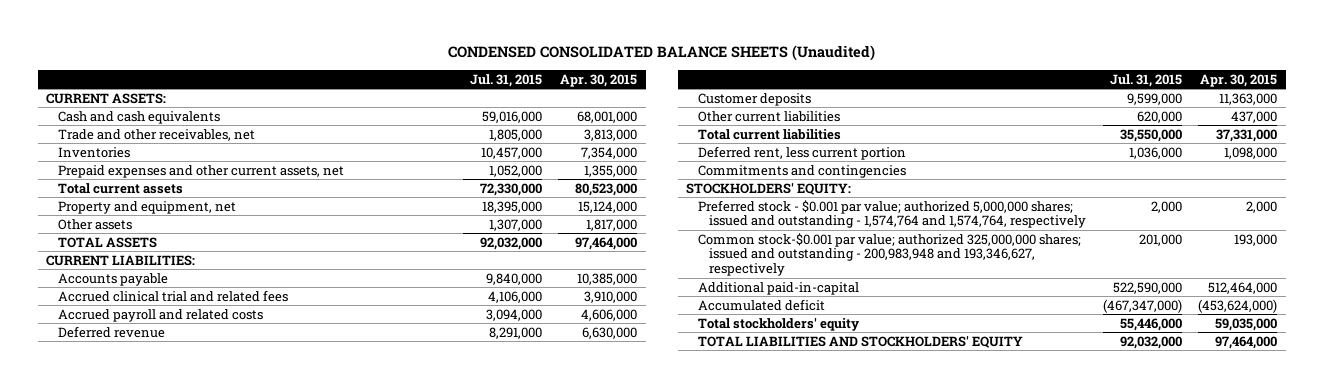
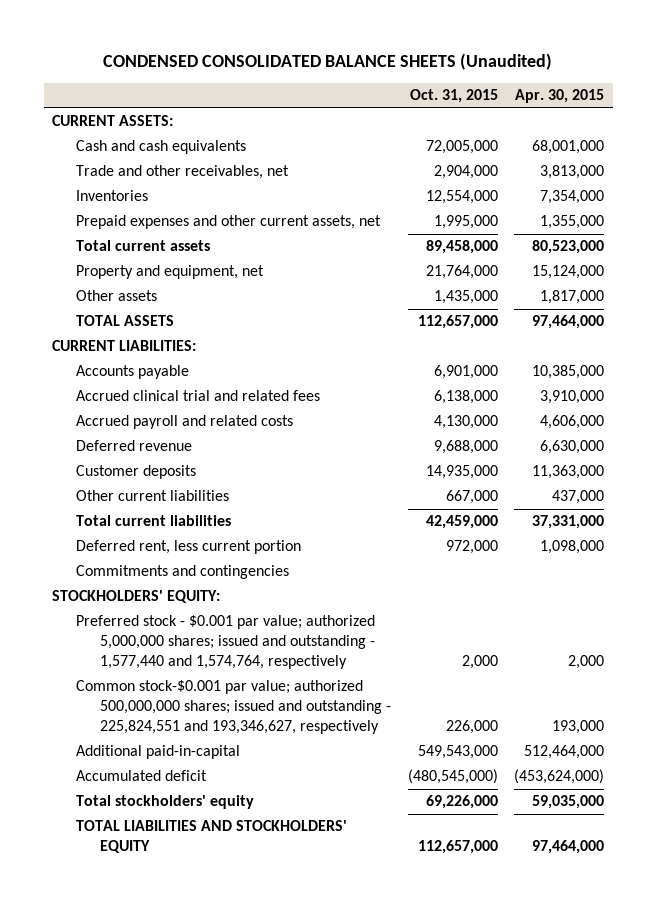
[469,73,542,87] Jul. 31, 2015 -> none
none -> [409,89,498,104] Oct. 31, 2015
[697,199,1087,229] Preferred stock - $0.001 par value; authorized 5,000,000 shares; issued and outstanding - 1,574,764 and 1,574,764, respectively -> [76,615,376,669] Preferred stock - $0.001 par value; authorized 5,000,000 shares; issued and outstanding - 1,577,440 and 1,574,764, respectively
[697,232,1081,277] Common stock-$0.001 par value; authorized 325,000,000 shares; issued and outstanding - 200,983,948 and 193,346,627, respectively -> [76,680,392,734] Common stock-$0.001 par value; authorized 500,000,000 shares; issued and outstanding - 225,824,551 and 193,346,627, respectively

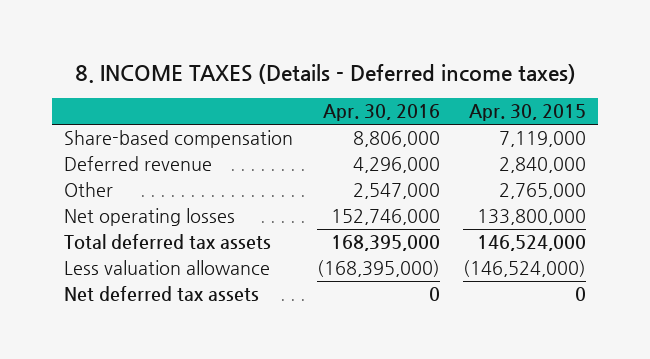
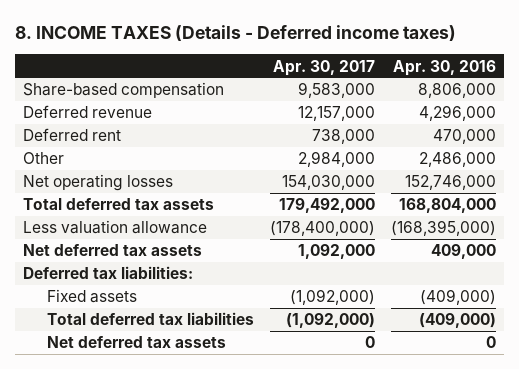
[469,104,587,122] Apr. 30, 2015 -> none
none -> [273,59,376,76] Apr. 30, 2017
none -> [23,128,122,142] Deferred rent
[352,183,440,200] 2,547,000 -> [419,152,497,168] 2,486,000
[330,235,440,252] 168,395,000 -> [399,198,497,214] 168,804,000
none -> [23,244,203,257] Net deferred tax assets
none -> [23,266,194,280] Deferred tax liabilities:
none -> [47,289,138,304] Fixed assets
none -> [47,312,255,326] Total deferred tax liabilities

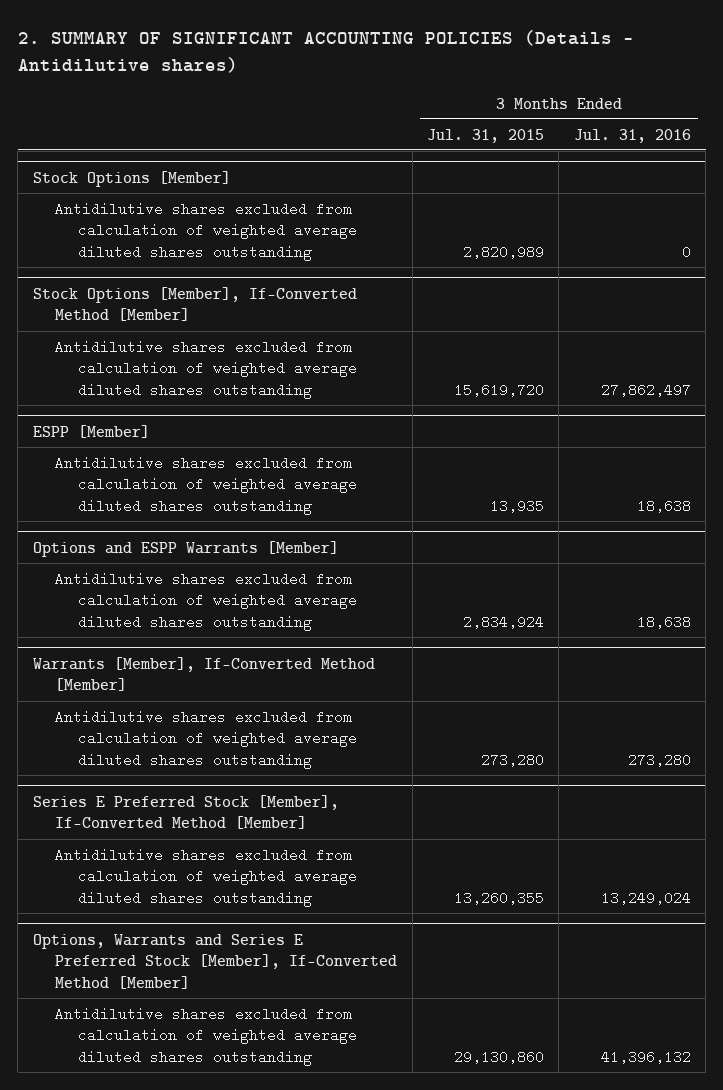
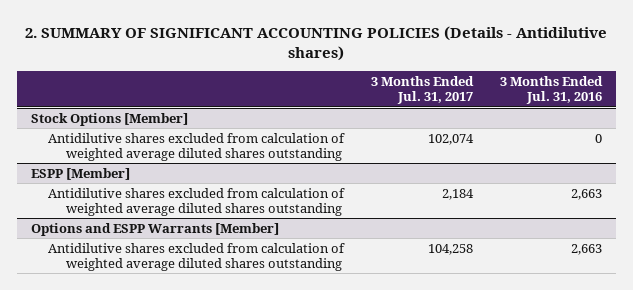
[427,128,545,143] Jul. 31, 2015 -> none
none -> [371,75,475,105] 3 Months Ended Jul. 31, 2017
[32,286,357,322] Stock Options [Member], If-Converted Method [Member] -> none
[55,339,358,400] Antidilutive shares excluded from calculation of weighted average diluted shares outstanding -> none
[636,499,691,514] 18,638 -> [571,188,603,200] 2,663
[32,656,375,692] Warrants [Member], If-Converted Method [Member] -> none
[55,709,358,770] Antidilutive shares excluded from calculation of weighted average diluted shares outstanding -> none
[32,794,339,830] Series E Preferred Stock [Member], If-Converted Method [Member] -> none
[55,847,358,908] Antidilutive shares excluded from calculation of weighted average diluted shares outstanding -> none
[32,933,398,990] Options, Warrants and Series E Preferred Stock [Member], If-Converted Method [Member] -> none
[55,1006,358,1067] Antidilutive shares excluded from calculation of weighted average diluted shares outstanding -> none
[636,615,691,630] 18,638 -> [571,243,603,255] 2,663

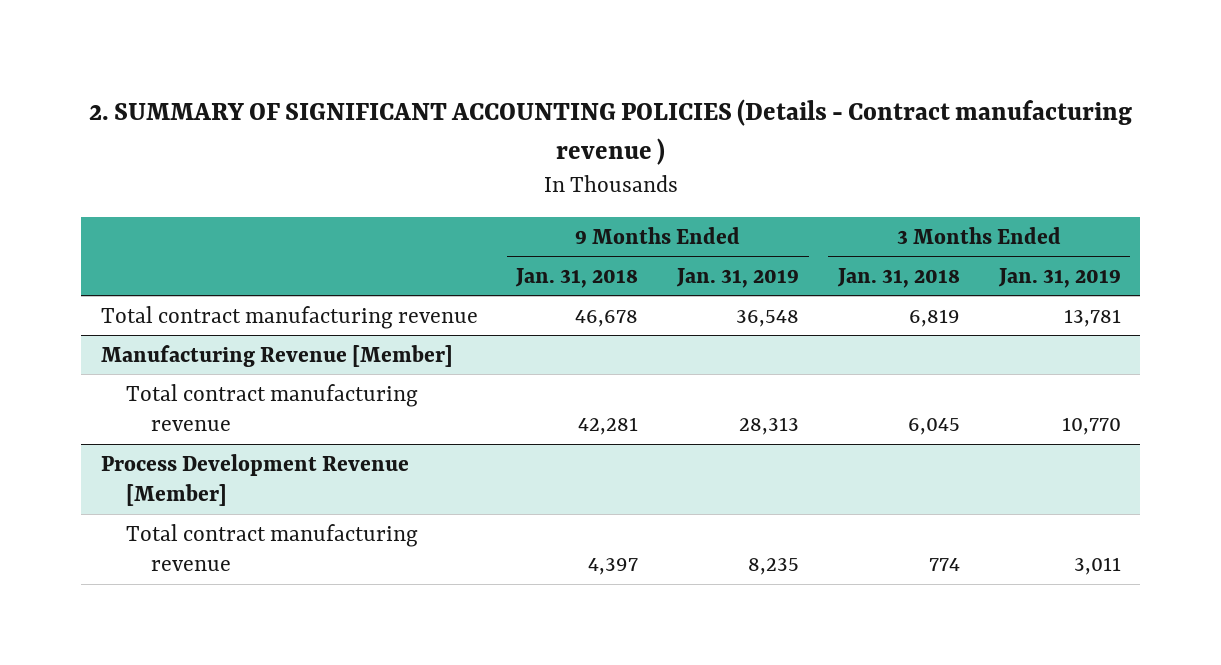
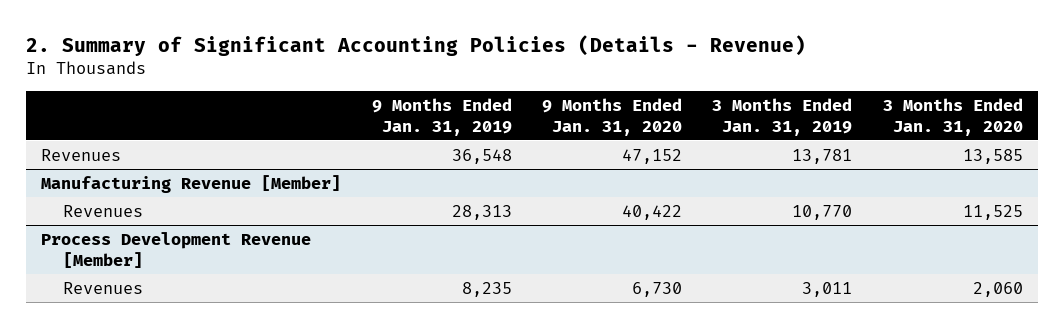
[88,98,1132,165] 2. SUMMARY OF SIGNIFICANT ACCOUNTING POLICIES (Details - Contract manufacturing revenue ) -> [26,35,807,57] 2. Summary of Significant Accounting Policies (Details - Revenue)
[515,267,639,288] Jan. 31, 2018 -> none
[836,267,960,288] Jan. 31, 2018 -> none
none -> [542,97,683,136] 9 Months Ended Jan. 31, 2020
none -> [882,97,1023,136] 3 Months Ended Jan. 31, 2020
[100,305,478,329] Total contract manufacturing revenue -> [41,148,122,161] Revenues
[125,383,418,432] Total contract manufacturing revenue -> [63,204,144,217] Revenues
[125,523,418,572] Total contract manufacturing revenue -> [63,281,144,294] Revenues

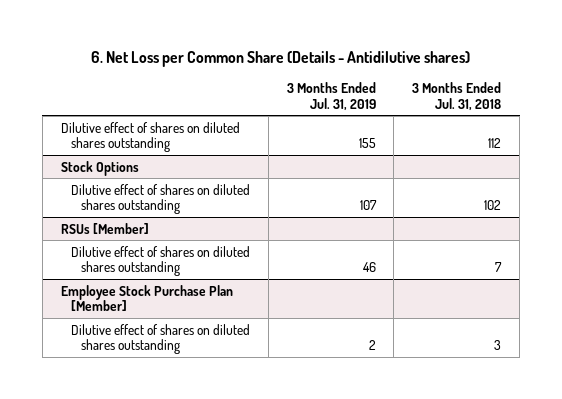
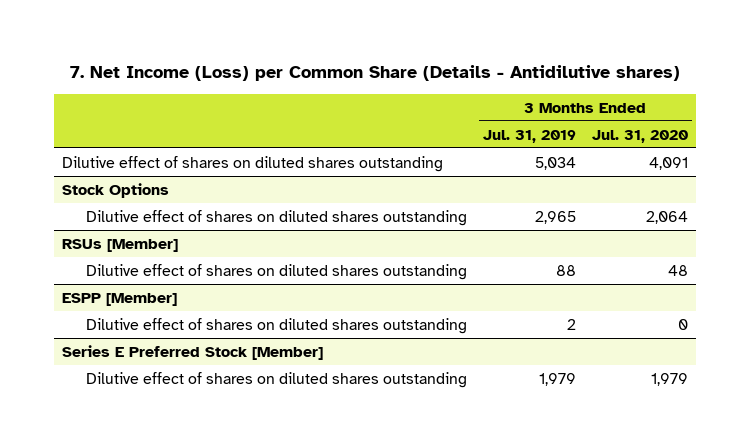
[91,51,471,68] 6. Net Loss per Common Share (Details - Antidilutive shares) -> [69,65,680,82] 7. Net Income (Loss) per Common Share (Details - Antidilutive shares)
[412,82,502,111] 3 Months Ended Jul. 31, 2018 -> none
none -> [592,129,689,143] Jul. 31, 2020
[358,138,376,149] 155 -> [534,156,576,170] 5,034
[359,200,377,211] 107 -> [534,210,576,224] 2,965
[362,262,376,273] 46 -> [555,264,576,276] 88
[60,284,233,312] Employee Stock Purchase Plan [Member] -> [61,292,177,306] ESPP [Member]
none -> [61,344,323,360] Series E Preferred Stock [Member]
none -> [85,371,467,388] Dilutive effect of shares on diluted shares outstanding

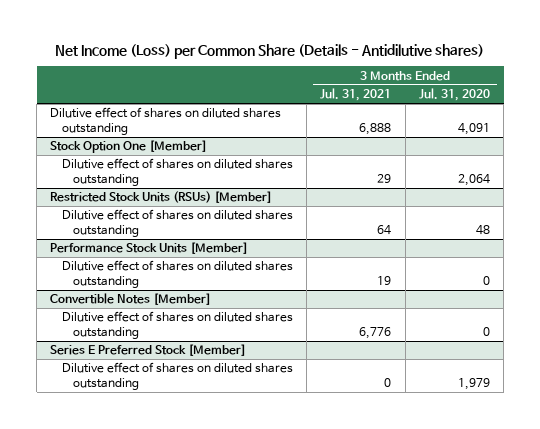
[69,65,680,82] 7. Net Income (Loss) per Common Share (Details - Antidilutive shares) -> [55,43,485,59] Net Income (Loss) per Common Share (Details - Antidilutive shares)
[482,129,576,143] Jul. 31, 2019 -> none
none -> [320,88,392,102] Jul. 31, 2021
[61,182,169,198] Stock Options -> [50,140,208,154] Stock Option One [Member]
[61,238,178,252] RSUs [Member] -> [50,191,273,204] Restricted Stock Units (RSUs) [Member]
[61,292,177,306] ESPP [Member] -> none
none -> [50,242,249,255] Performance Stock Units [Member]
none -> [50,293,212,306] Convertible Notes [Member]
none -> [61,311,293,340] Dilutive effect of shares on diluted shares outstanding

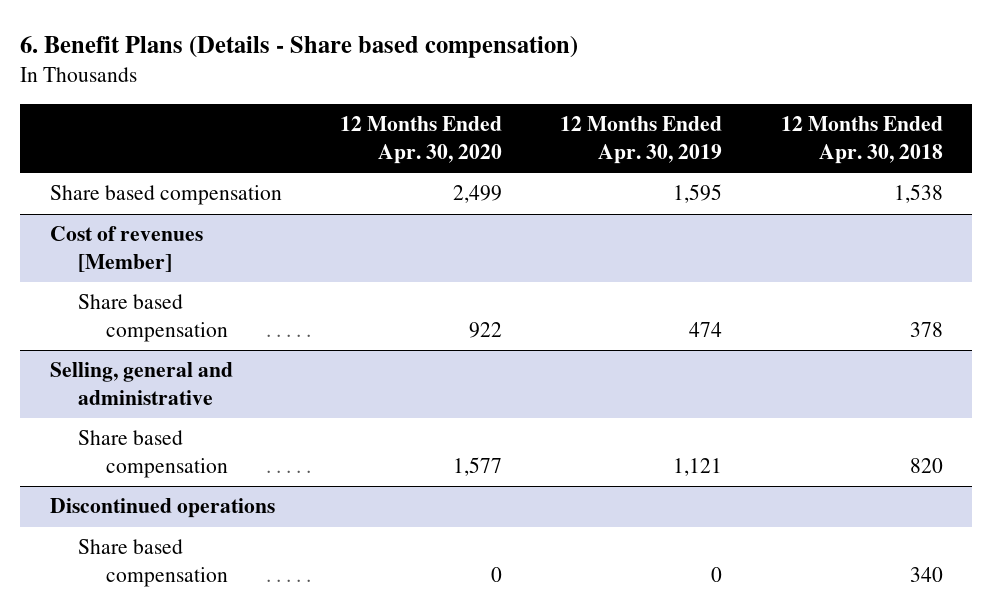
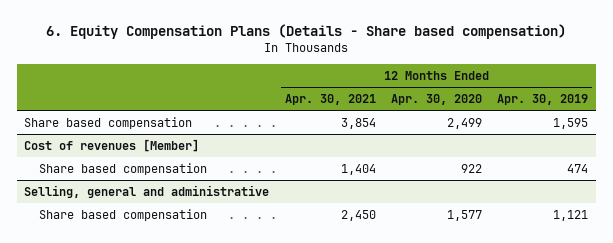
[20,36,579,59] 6. Benefit Plans (Details - Share based compensation) -> [46,23,567,39] 6. Equity Compensation Plans (Details - Share based compensation)
[780,116,943,164] 12 Months Ended Apr. 30, 2018 -> none
none -> [284,94,376,106] Apr. 30, 2021
[49,498,275,519] Discontinued operations -> none
[77,539,229,588] Share based compensation -> none

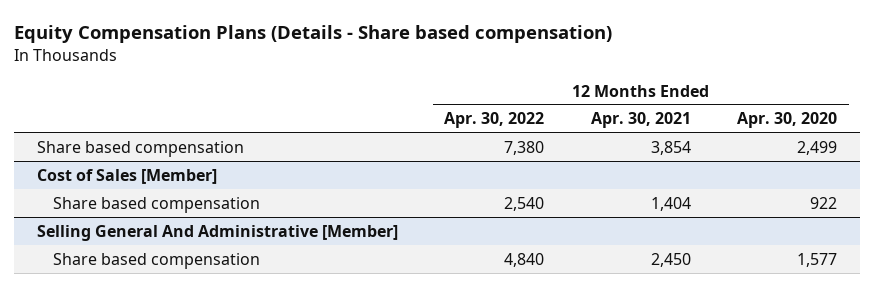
[46,23,567,39] 6. Equity Compensation Plans (Details - Share based compensation) -> [13,24,612,43] Equity Compensation Plans (Details - Share based compensation)
[497,94,589,106] Apr. 30, 2019 -> none
none -> [444,112,545,129] Apr. 30, 2022
[24,138,200,152] Cost of revenues [Member] -> [36,168,217,184] Cost of Sales [Member]
[24,184,270,198] Selling, general and administrative -> [36,224,398,241] Selling General And Administrative [Member]

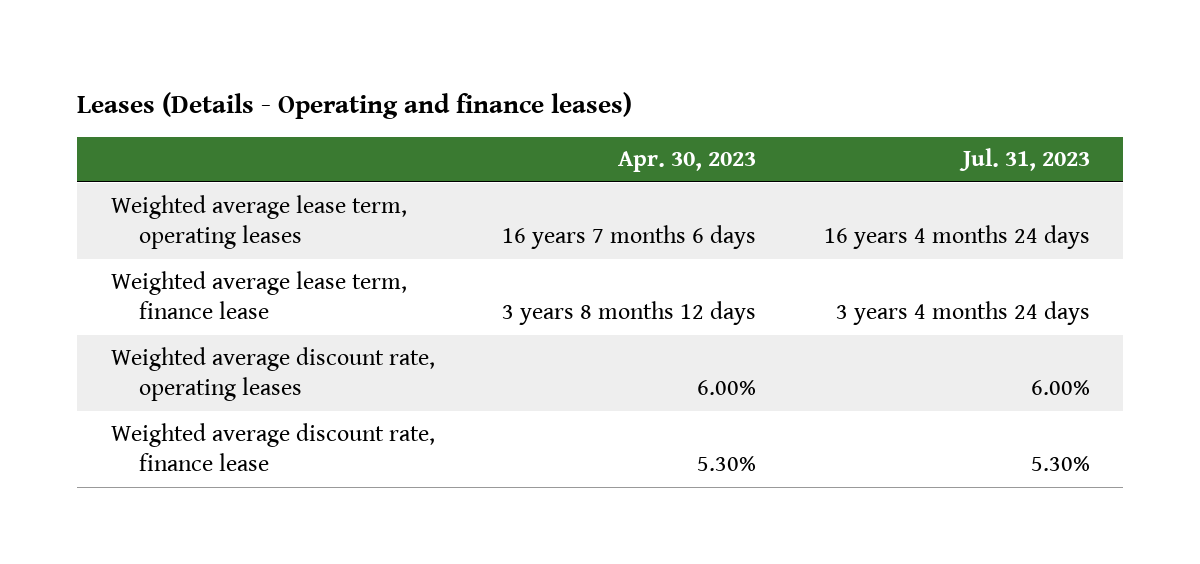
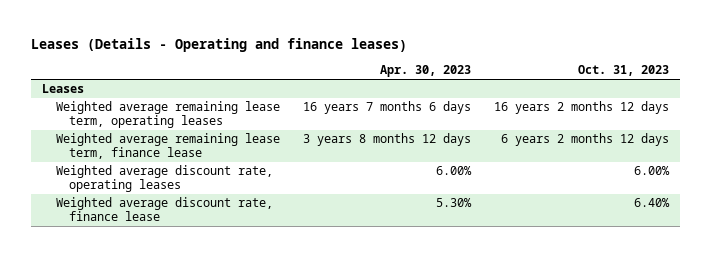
[958,148,1090,172] Jul. 31, 2023 -> none
none -> [577,65,669,77] Oct. 31, 2023
none -> [42,84,85,94] Leases
[110,194,407,250] Weighted average lease term, operating leases -> [55,101,280,129] Weighted average remaining lease term, operating leases
[110,270,407,320] Weighted average lease term, finance lease -> [55,133,280,160] Weighted average remaining lease term, finance lease

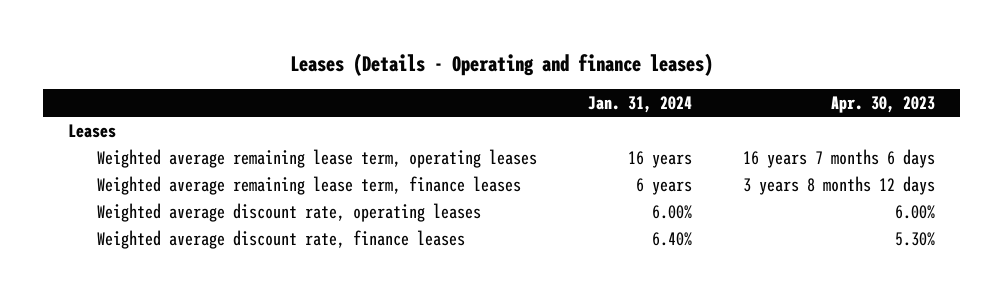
[577,65,669,77] Oct. 31, 2023 -> none
none -> [587,95,692,113] Jan. 31, 2024
[55,133,280,160] Weighted average remaining lease term, finance lease -> [96,175,521,195] Weighted average remaining lease term, finance leases
[55,197,273,222] Weighted average discount rate, finance lease -> [96,229,465,249] Weighted average discount rate, finance leases

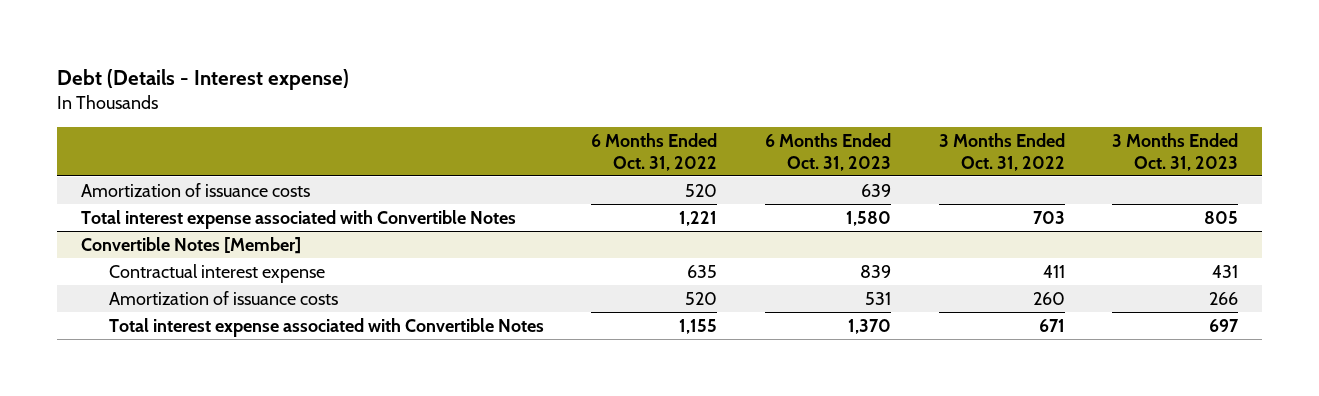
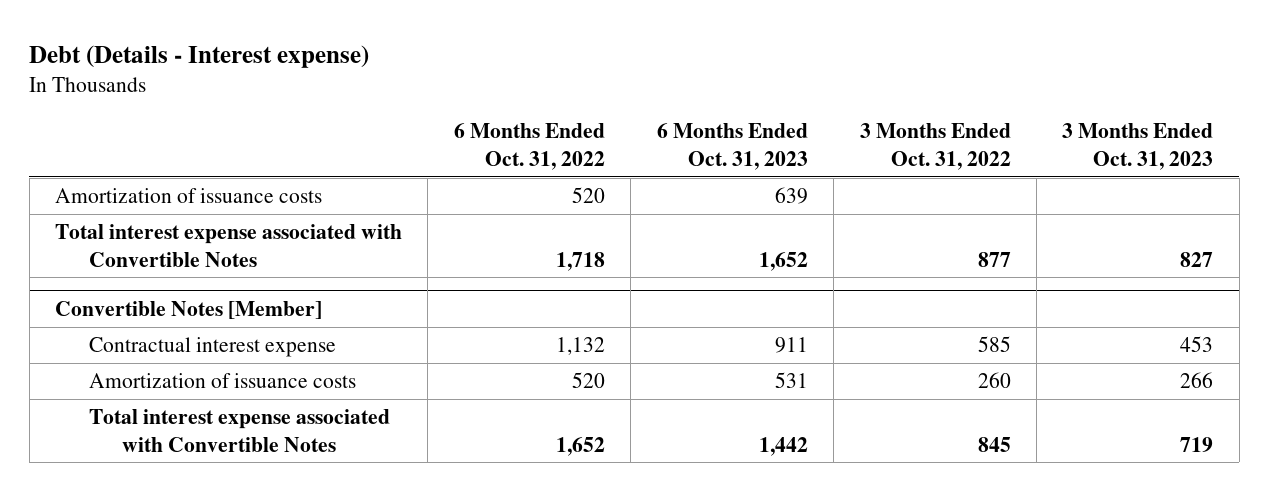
[679,210,718,226] 1,221 -> [555,251,605,271] 1,718
[845,210,891,226] 1,580 -> [758,251,808,271] 1,652
[1032,210,1065,224] 703 -> [977,251,1011,267] 877
[1204,210,1239,224] 805 -> [1180,251,1214,267] 827
[687,264,718,278] 635 -> [555,337,605,356] 1,132
[859,264,891,278] 839 -> [774,337,808,354] 911
[1042,264,1065,278] 411 -> [977,336,1011,353] 585
[1212,264,1239,278] 431 -> [1180,336,1214,353] 453
[679,318,718,334] 1,155 -> [555,436,605,456] 1,652
[847,318,891,334] 1,370 -> [758,436,808,456] 1,442
[1038,318,1065,332] 671 -> [977,436,1011,452] 845
[1209,318,1240,332] 697 -> [1180,436,1214,452] 719

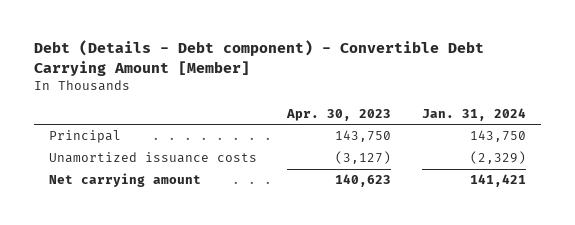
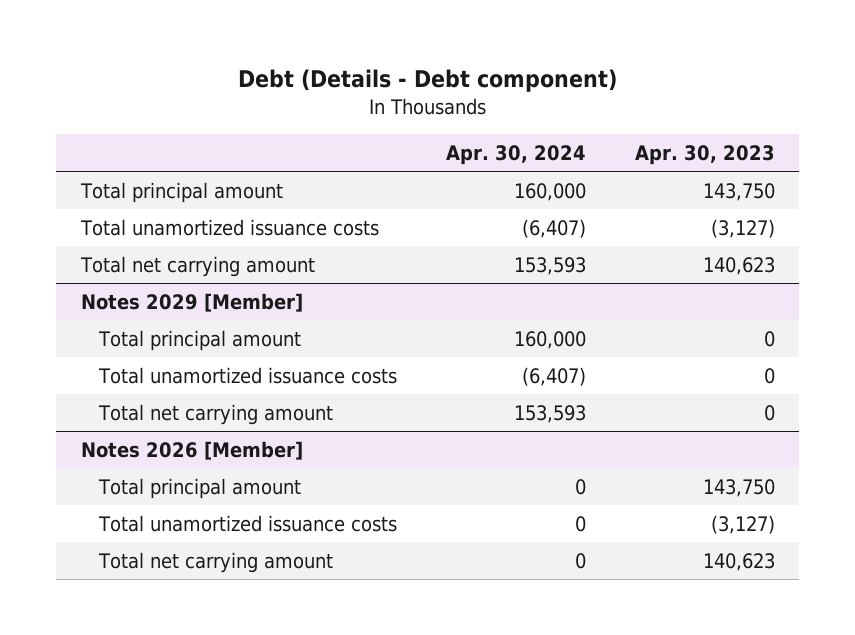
[33,40,484,76] Debt (Details - Debt component) - Convertible Debt Carrying Amount [Member] -> [237,69,617,93] Debt (Details - Debt component)
[422,108,527,122] Jan. 31, 2024 -> none
none -> [445,145,586,166] Apr. 30, 2024
[48,130,121,144] Principal -> [79,181,283,203] Total principal amount
[48,152,257,164] Unamortized issuance costs -> [79,218,379,236] Total unamortized issuance costs
[48,173,201,188] Net carrying amount -> [79,255,315,277] Total net carrying amount
none -> [80,292,303,312] Notes 2029 [Member]
none -> [97,329,301,351] Total principal amount
none -> [97,366,397,384] Total unamortized issuance costs
none -> [97,403,333,425] Total net carrying amount
none -> [80,440,303,460] Notes 2026 [Member]
none -> [97,477,301,499] Total principal amount
none -> [97,514,397,532] Total unamortized issuance costs
none -> [97,551,333,573] Total net carrying amount

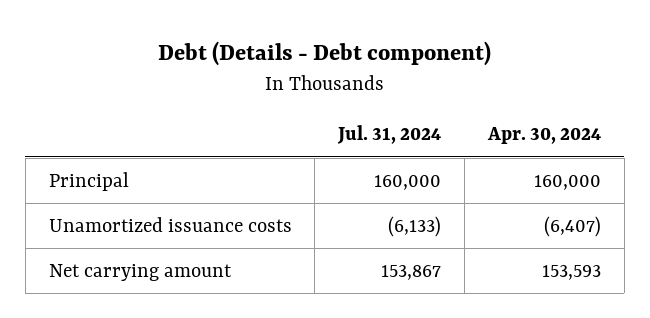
[634,145,775,166] Apr. 30, 2023 -> none
none -> [337,125,442,145] Jul. 31, 2024
[80,292,303,312] Notes 2029 [Member] -> none
[97,329,301,351] Total principal amount -> none
[97,366,397,384] Total unamortized issuance costs -> none
[97,403,333,425] Total net carrying amount -> none
[80,440,303,460] Notes 2026 [Member] -> none
[97,477,301,499] Total principal amount -> none
[97,514,397,532] Total unamortized issuance costs -> none
[97,551,333,573] Total net carrying amount -> none
[79,181,283,203] Total principal amount -> [48,171,129,191] Principal
[79,218,379,236] Total unamortized issuance costs -> [48,216,292,232] Unamortized issuance costs
[79,255,315,277] Total net carrying amount -> [48,263,232,281] Net carrying amount

